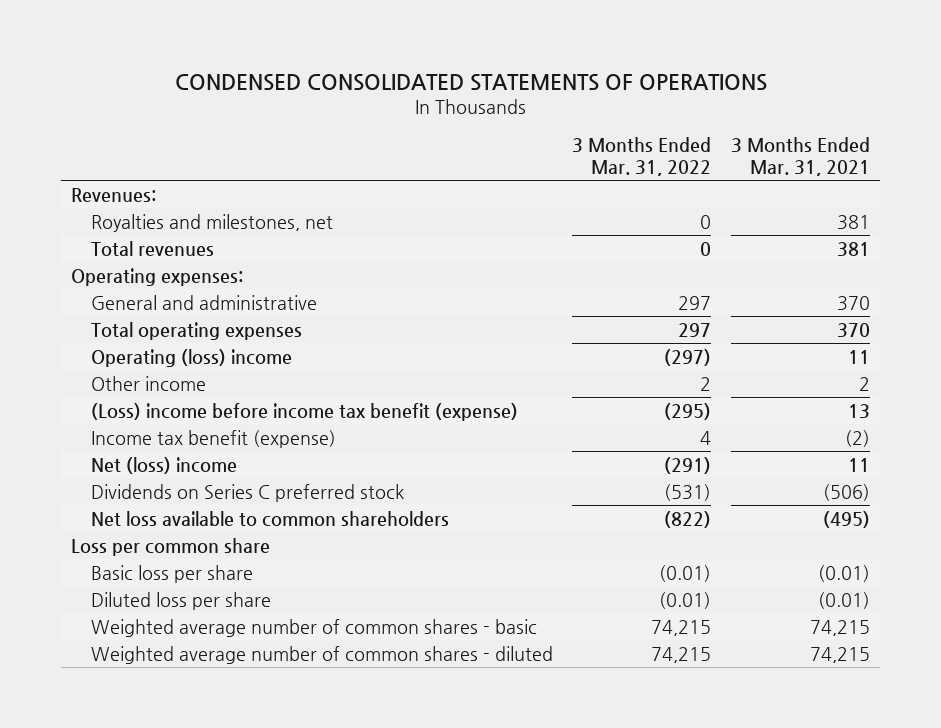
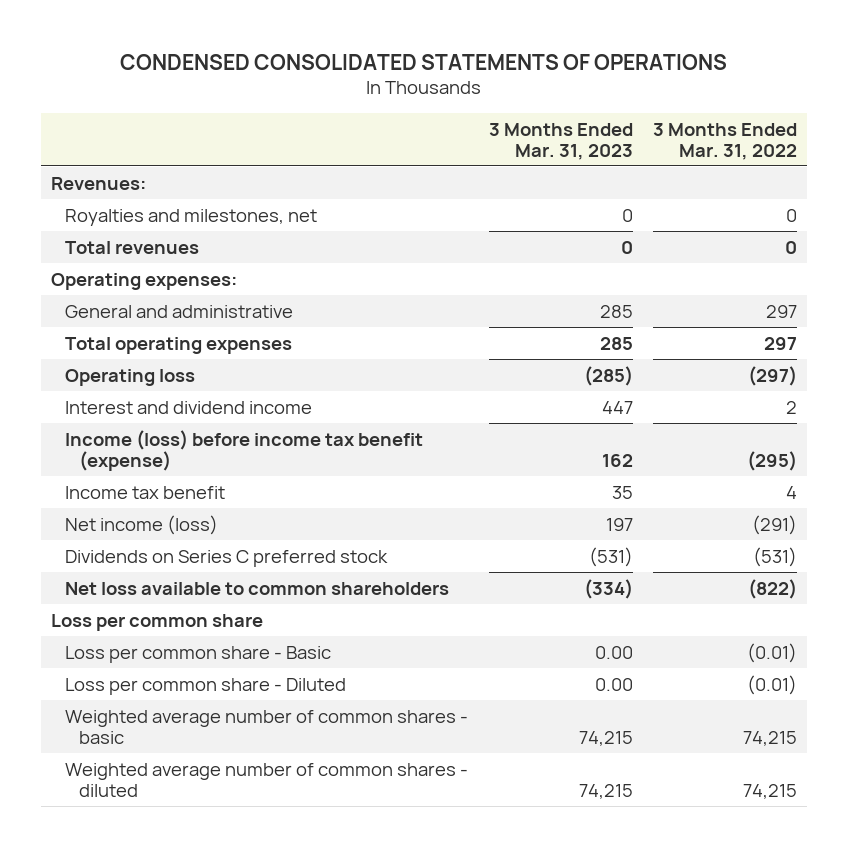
[731,136,871,177] 3 Months Ended Mar. 31, 2021 -> none
none -> [488,122,633,160] 3 Months Ended Mar. 31, 2023
[90,375,206,391] Other income -> none
[90,348,292,367] Operating (loss) income -> [65,368,196,386] Operating loss
none -> [65,400,313,414] Interest and dividend income
[90,402,518,421] (Loss) income before income tax benefit (expense) -> [65,429,424,471] Income (loss) before income tax benefit (expense)
[90,429,336,448] Income tax benefit (expense) -> [65,485,226,499] Income tax benefit
[90,456,237,474] Net (loss) income -> [65,514,219,535] Net income (loss)
[90,564,253,583] Basic loss per share -> [65,645,332,663] Loss per common share - Basic
[90,591,271,610] Diluted loss per share -> [65,677,347,695] Loss per common share - Diluted

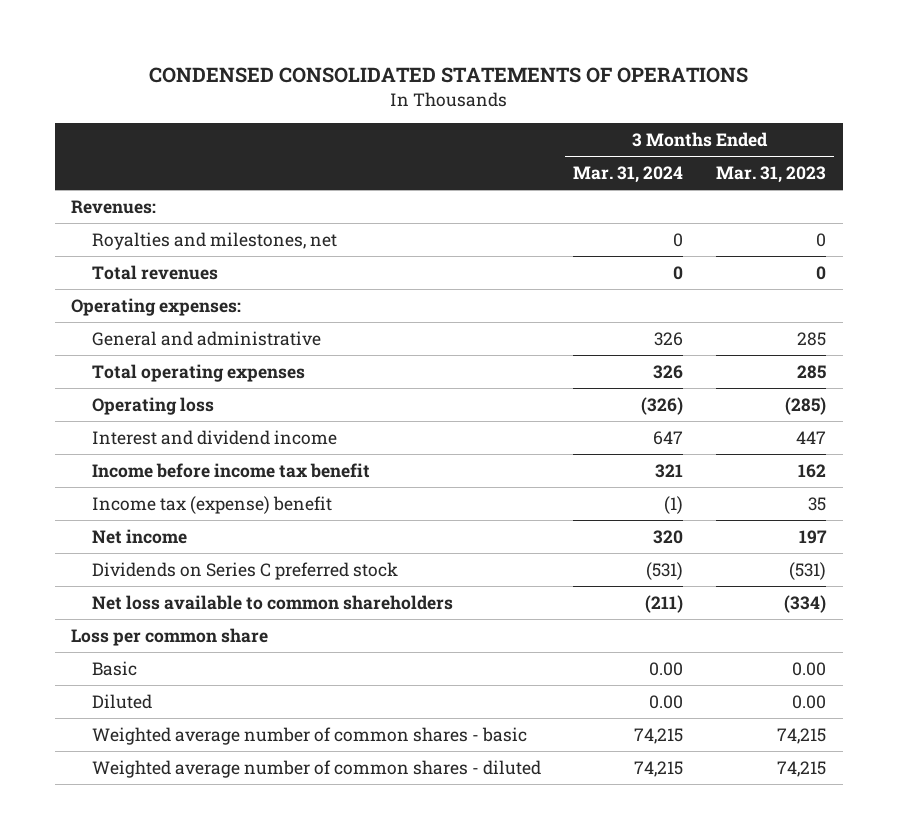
[653,122,798,160] 3 Months Ended Mar. 31, 2022 -> none
none -> [573,165,684,183] Mar. 31, 2024
[65,429,424,471] Income (loss) before income tax benefit (expense) -> [91,462,370,478] Income before income tax benefit
[65,485,226,499] Income tax benefit -> [91,495,332,514] Income tax (expense) benefit
[65,514,219,535] Net income (loss) -> [91,528,187,544] Net income
[65,645,332,663] Loss per common share - Basic -> [91,660,137,676] Basic
[65,677,347,695] Loss per common share - Diluted -> [91,693,152,709] Diluted

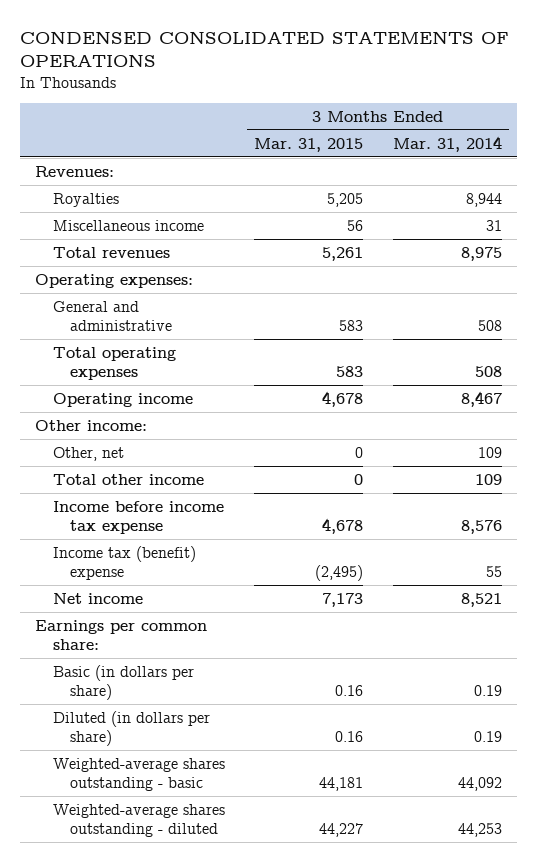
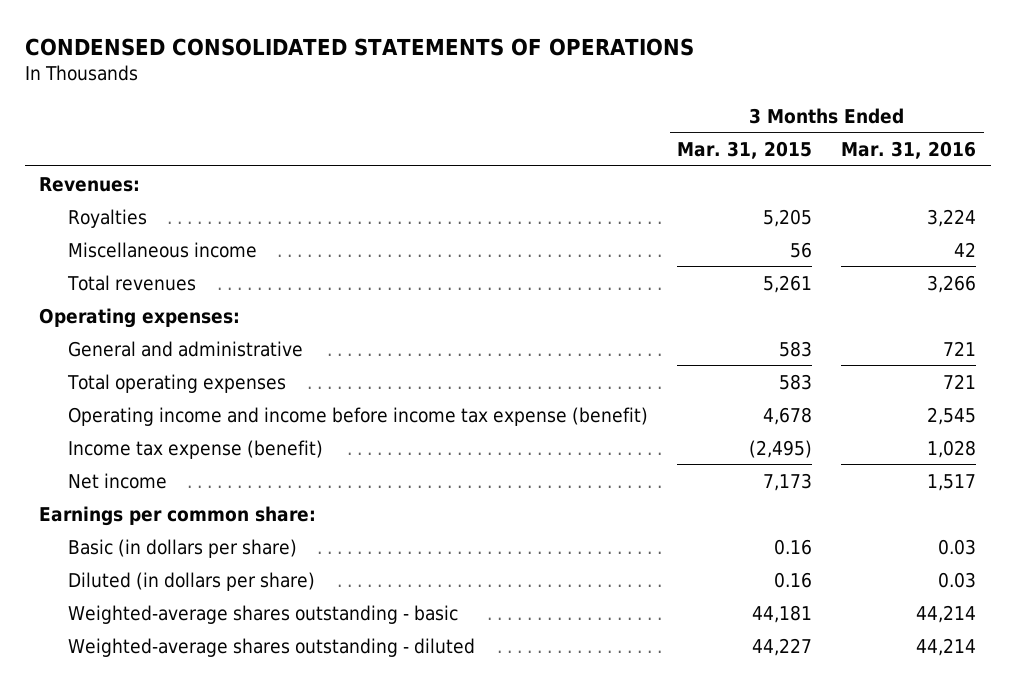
[392,135,502,152] Mar. 31, 2014 -> none
none -> [841,140,977,159] Mar. 31, 2016
[34,419,147,431] Other income: -> none
[52,446,124,461] Other, net -> none
[52,473,204,485] Total other income -> none
[52,500,224,535] Income before income tax expense -> none
[52,392,193,407] Operating income -> [67,406,648,426] Operating income and income before income tax expense (benefit)
[52,545,196,581] Income tax (benefit) expense -> [67,439,323,459] Income tax expense (benefit)

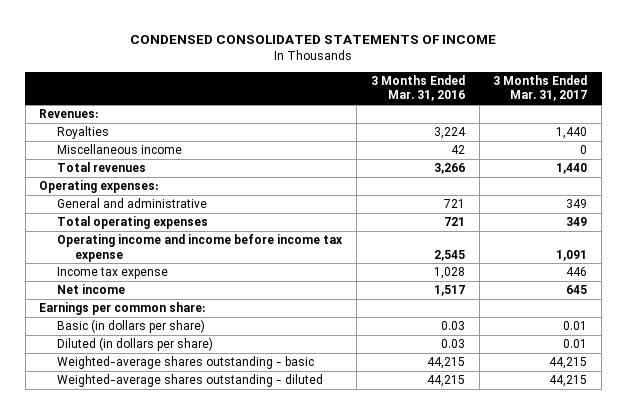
[24,37,694,56] CONDENSED CONSOLIDATED STATEMENTS OF OPERATIONS -> [130,34,497,44] CONDENSED CONSOLIDATED STATEMENTS OF INCOME
[677,140,813,159] Mar. 31, 2015 -> none
none -> [493,74,588,102] 3 Months Ended Mar. 31, 2017
[67,406,648,426] Operating income and income before income tax expense (benefit) -> [57,234,344,262] Operating income and income before income tax expense
[67,439,323,459] Income tax expense (benefit) -> [57,267,169,280] Income tax expense
[916,604,977,623] 44,214 -> [426,357,465,370] 44,215
[916,637,977,656] 44,214 -> [426,375,465,388] 44,215

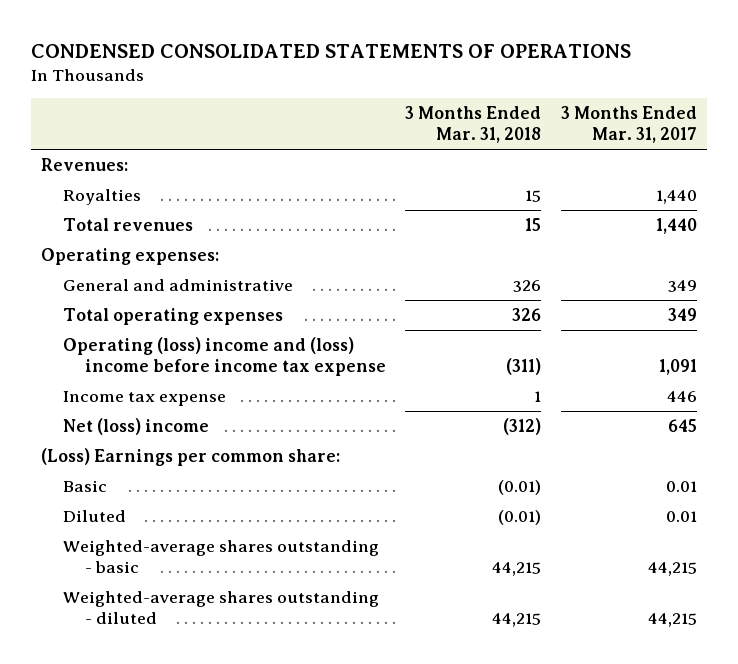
[130,34,497,44] CONDENSED CONSOLIDATED STATEMENTS OF INCOME -> [30,43,631,58] CONDENSED CONSOLIDATED STATEMENTS OF OPERATIONS
[370,74,465,102] 3 Months Ended Mar. 31, 2016 -> none
none -> [405,106,542,144] 3 Months Ended Mar. 31, 2018
[57,144,183,155] Miscellaneous income -> none
[57,234,344,262] Operating income and income before income tax expense -> [62,337,386,377] Operating (loss) income and (loss) income before income tax expense
[57,284,126,295] Net income -> [62,418,209,436] Net (loss) income
[39,302,206,316] Earnings per common share: -> [40,448,340,467] (Loss) Earnings per common share:
[57,319,206,334] Basic (in dollars per share) -> [62,480,107,493] Basic
[57,337,214,352] Diluted (in dollars per share) -> [62,510,126,523] Diluted

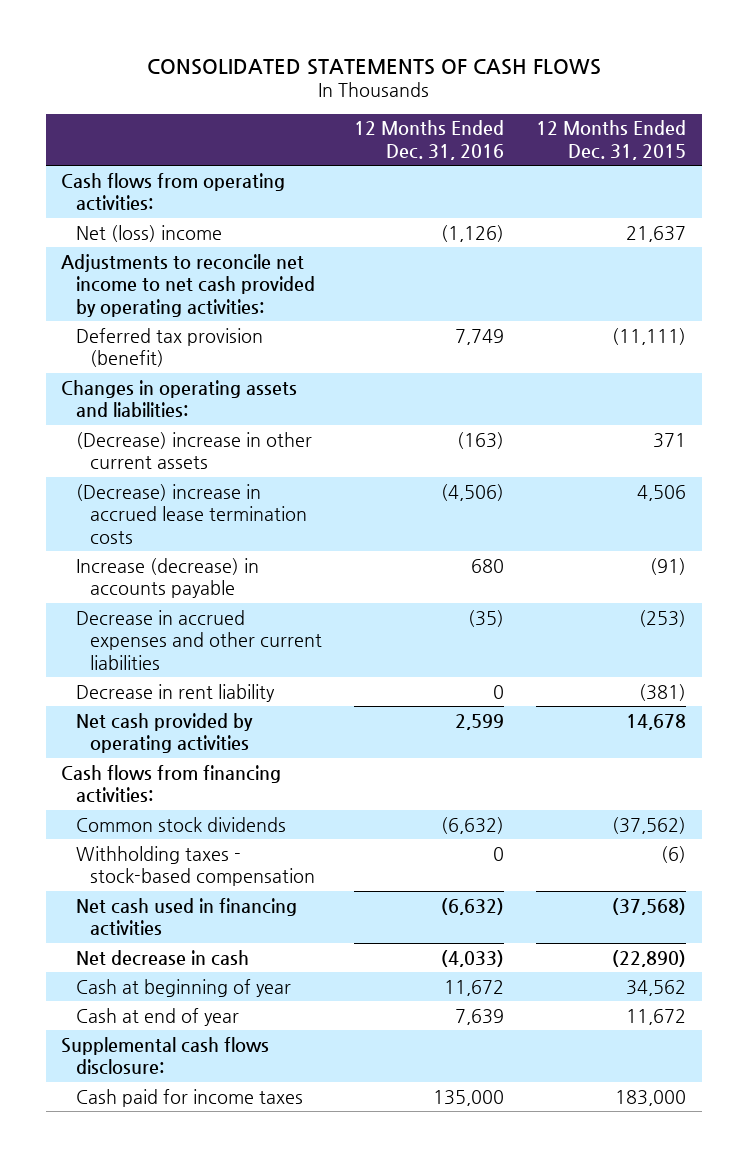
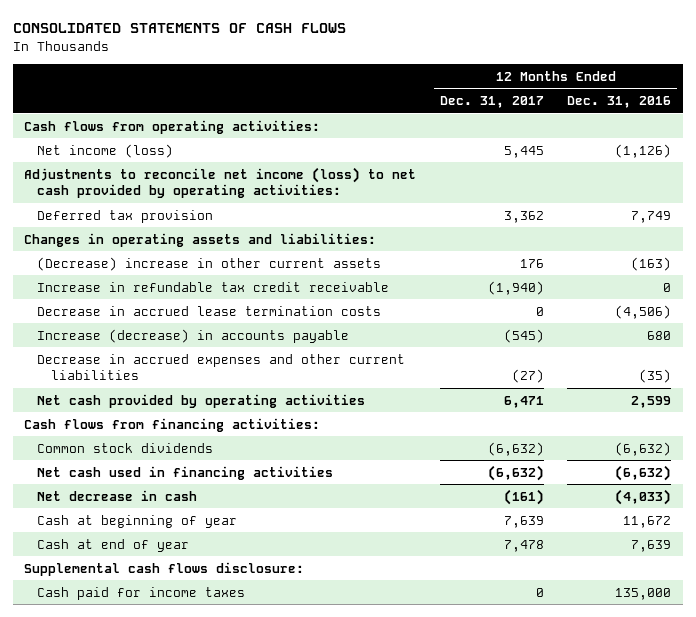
[535,120,686,160] 12 Months Ended Dec. 31, 2015 -> none
none -> [439,95,544,108] Dec. 31, 2017
[75,224,222,242] Net (loss) income -> [37,143,174,158] Net income (loss)
[61,253,315,317] Adjustments to reconcile net income to net cash provided by operating activities: -> [24,166,417,199] Adjustments to reconcile net income (loss) to net cash provided by operating activities:
[75,327,263,368] Deferred tax provision (benefit) -> [37,209,214,223] Deferred tax provision
none -> [37,281,390,292] Increase in refundable tax credit receivable
[75,483,307,544] (Decrease) increase in accrued lease termination costs -> [37,305,382,316] Decrease in accrued lease termination costs
[75,683,275,702] Decrease in rent liability -> none
[75,845,315,887] Withholding taxes - stock-based compensation -> none

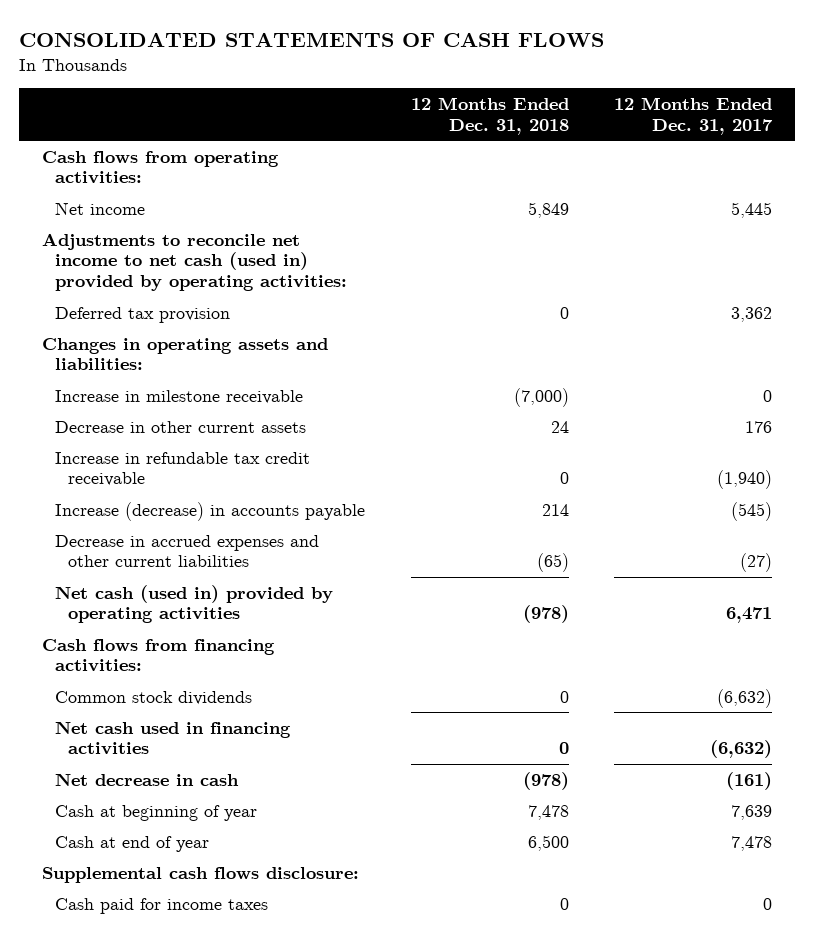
[567,95,672,108] Dec. 31, 2016 -> none
none -> [410,96,569,135] 12 Months Ended Dec. 31, 2018
[37,143,174,158] Net income (loss) -> [55,201,146,215] Net income
[24,166,417,199] Adjustments to reconcile net income (loss) to net cash provided by operating activities: -> [41,232,348,292] Adjustments to reconcile net income to net cash (used in) provided by operating activities:
none -> [55,389,304,404] Increase in milestone receivable
[37,256,382,271] (Decrease) increase in other current assets -> [55,420,307,433] Decrease in other current assets
[37,305,382,316] Decrease in accrued lease termination costs -> none
[37,393,366,408] Net cash provided by operating activities -> [55,584,334,624] Net cash (used in) provided by operating activities

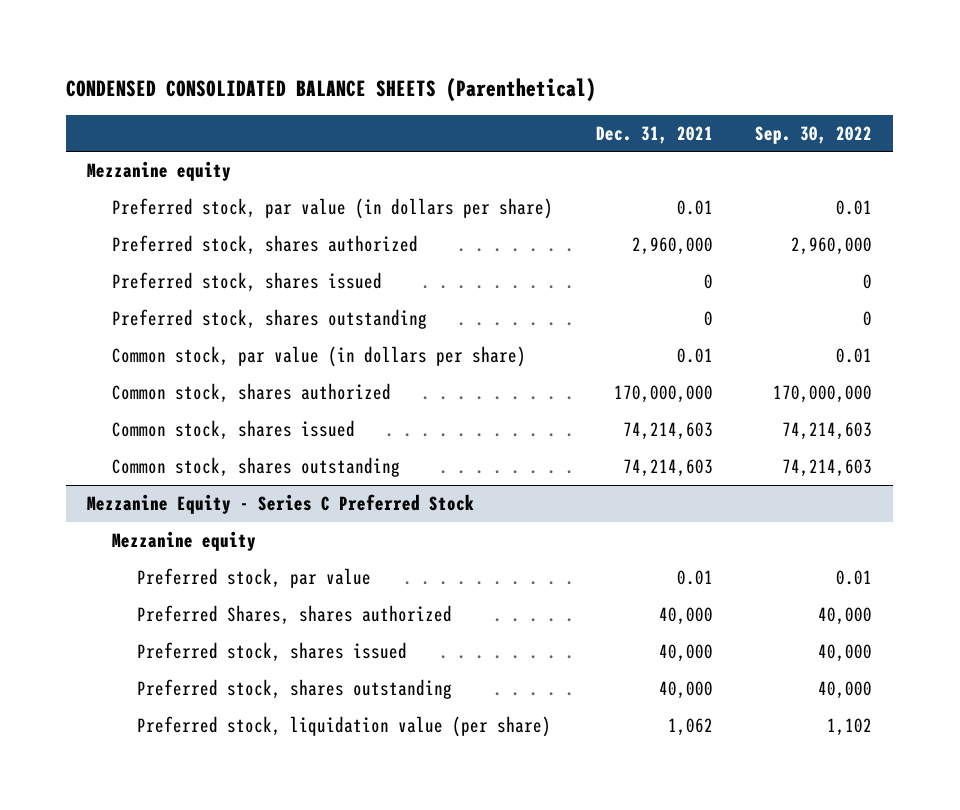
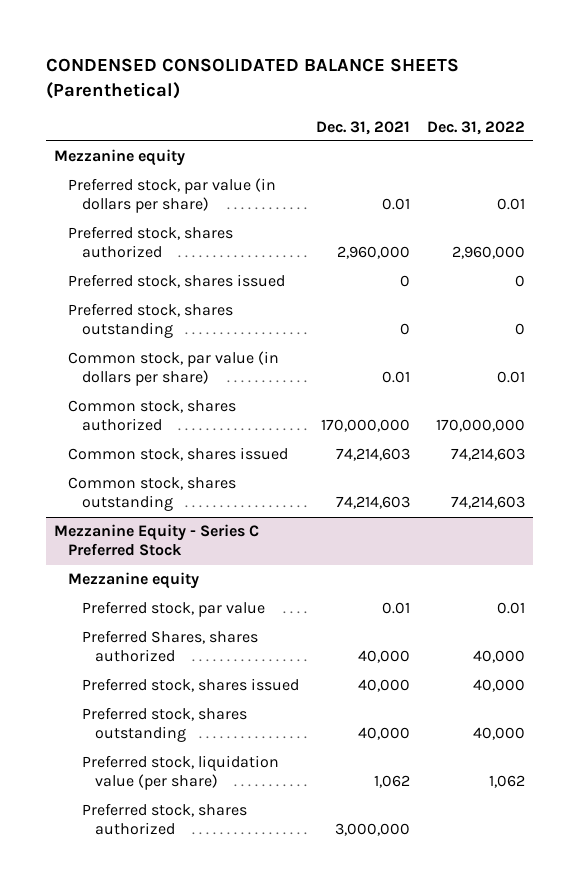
[755,125,873,144] Sep. 30, 2022 -> none
none -> [426,120,525,135] Dec. 31, 2022
none -> [81,803,247,836] Preferred stock, shares authorized

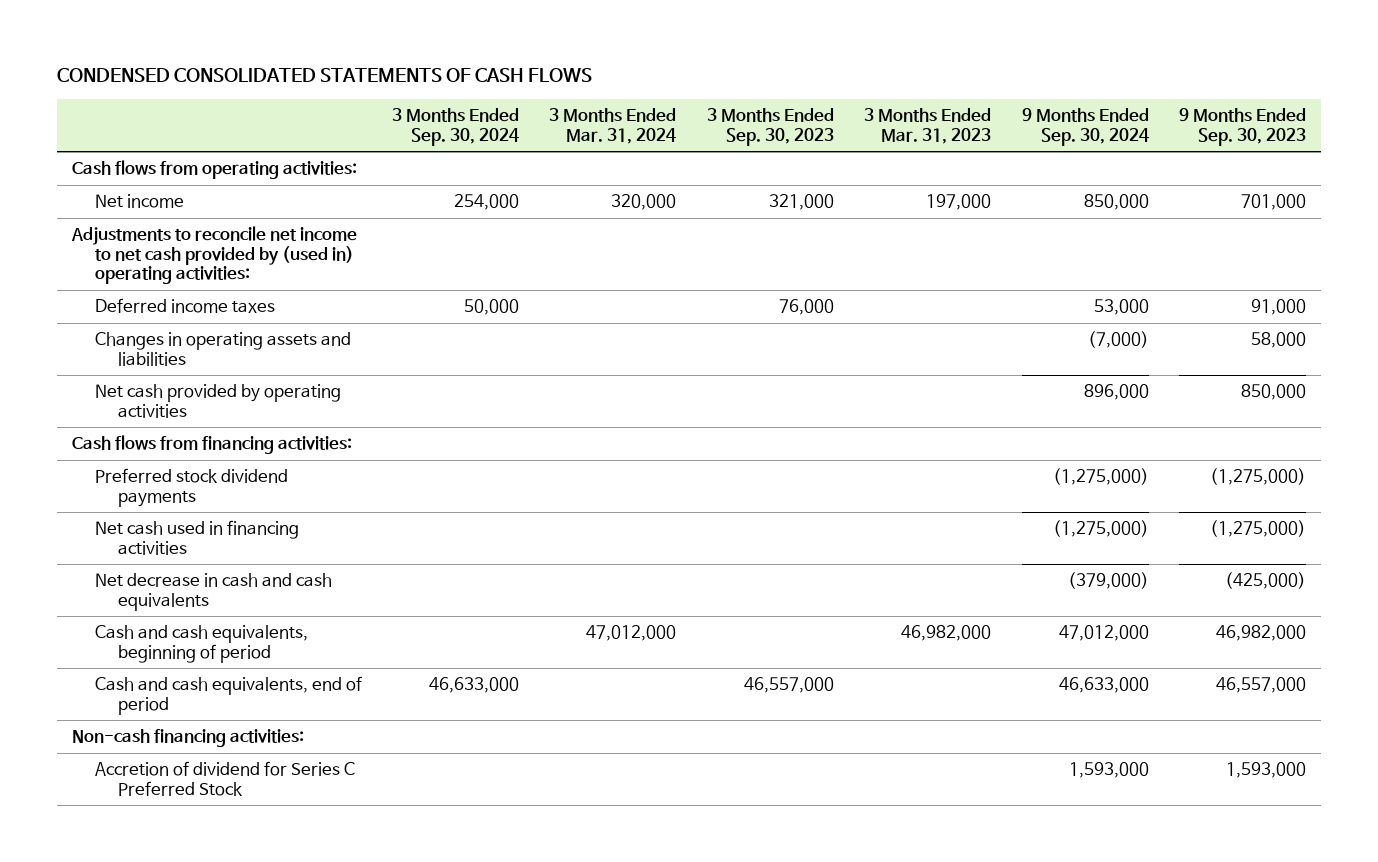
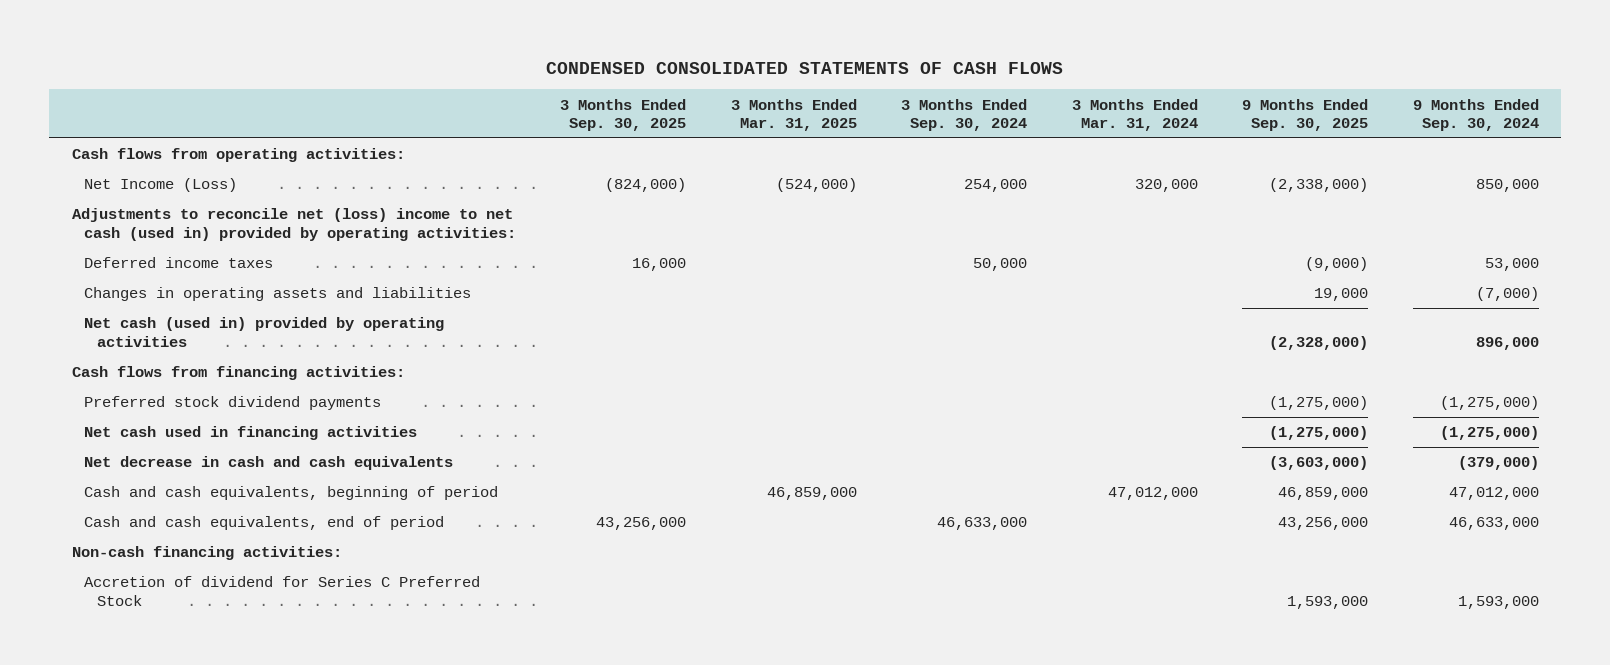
[706,108,834,146] 3 Months Ended Sep. 30, 2023 -> none
[864,108,992,144] 3 Months Ended Mar. 31, 2023 -> none
[1179,108,1307,146] 9 Months Ended Sep. 30, 2023 -> none
none -> [560,98,687,131] 3 Months Ended Sep. 30, 2025
none -> [730,98,857,131] 3 Months Ended Mar. 31, 2025
none -> [1242,98,1369,131] 9 Months Ended Sep. 30, 2025
[94,194,184,209] Net income -> [84,178,238,193] Net Income (Loss)
[70,226,357,285] Adjustments to reconcile net income to net cash provided by (used in) operating activities: -> [71,208,517,241] Adjustments to reconcile net (loss) income to net cash (used in) provided by operating activities:
[94,384,341,418] Net cash provided by operating activities -> [84,317,445,347] Net cash (used in) provided by operating activities

